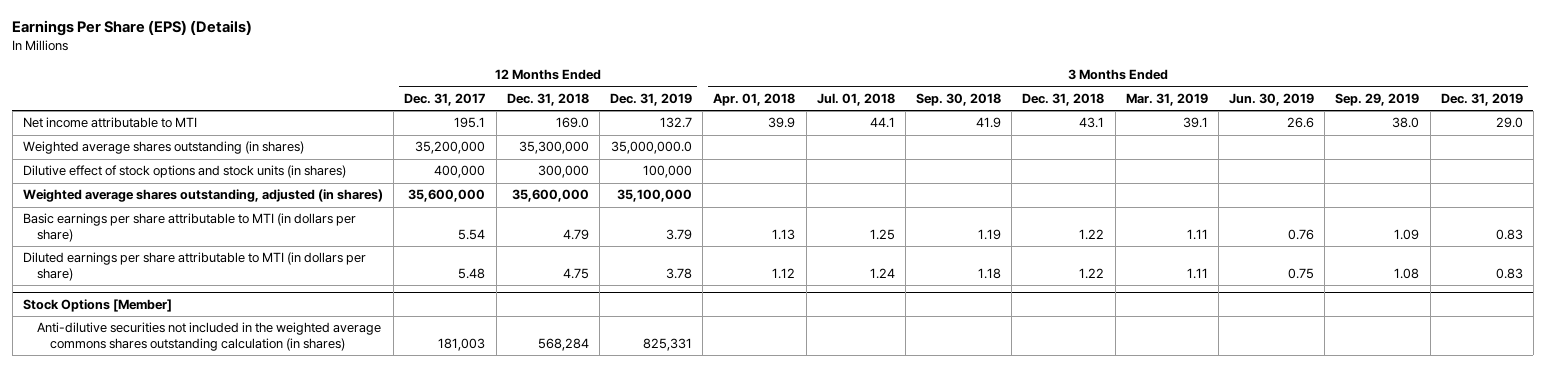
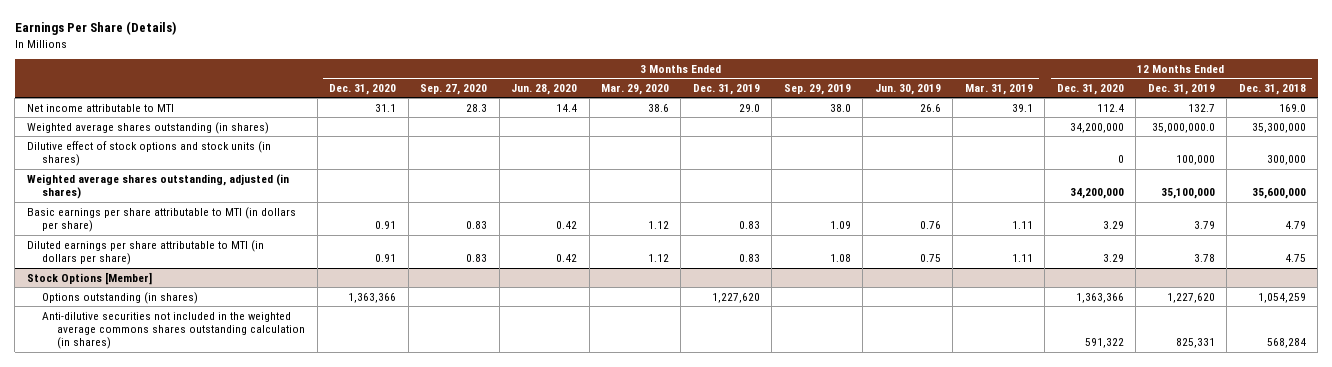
[12,20,253,37] Earnings Per Share (EPS) (Details) -> [14,21,176,36] Earnings Per Share (Details)
[404,93,486,107] Dec. 31, 2017 -> none
[713,93,796,107] Apr. 01, 2018 -> none
[816,93,895,107] Jul. 01, 2018 -> none
[916,93,1002,107] Sep. 30, 2018 -> none
[1022,93,1105,107] Dec. 31, 2018 -> none
none -> [329,83,397,95] Dec. 31, 2020
none -> [420,83,488,95] Sep. 27, 2020
none -> [511,83,578,95] Jun. 28, 2020
none -> [600,83,669,95] Mar. 29, 2020
none -> [1056,83,1124,95] Dec. 31, 2020
none -> [41,291,198,304] Options outstanding (in shares)

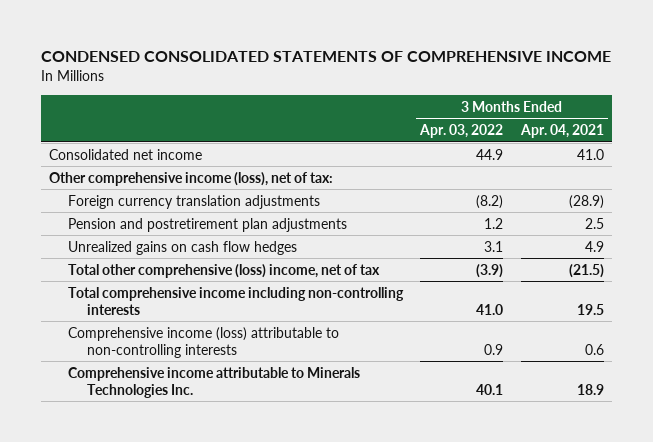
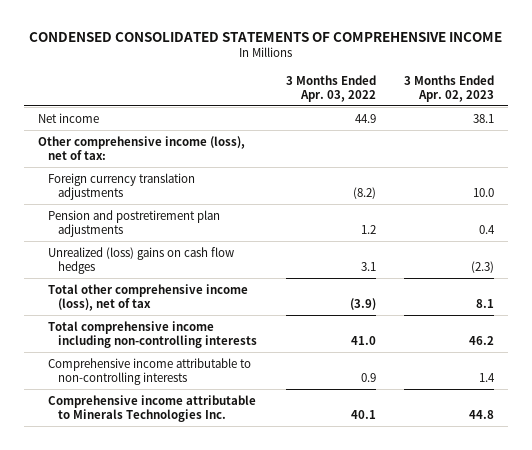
[519,124,604,139] Apr. 04, 2021 -> none
none -> [404,74,495,102] 3 Months Ended Apr. 02, 2023
[49,148,203,160] Consolidated net income -> [38,112,100,123] Net income
[68,240,298,255] Unrealized gains on cash flow hedges -> [48,246,235,274] Unrealized (loss) gains on cash flow hedges
[68,263,381,278] Total other comprehensive (loss) income, net of tax -> [48,283,249,311] Total other comprehensive income (loss), net of tax
[68,326,340,358] Comprehensive income (loss) attributable to non-controlling interests -> [48,357,252,385] Comprehensive income attributable to non-controlling interests

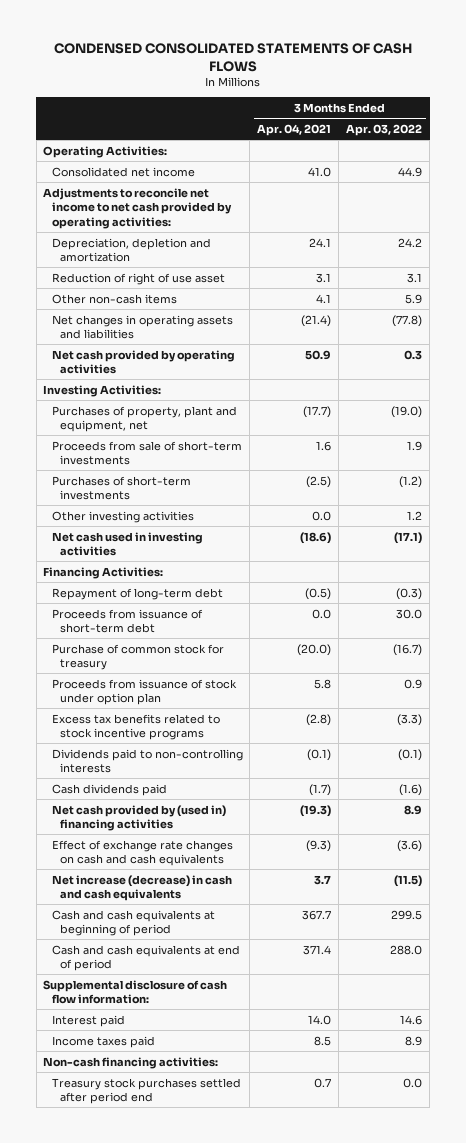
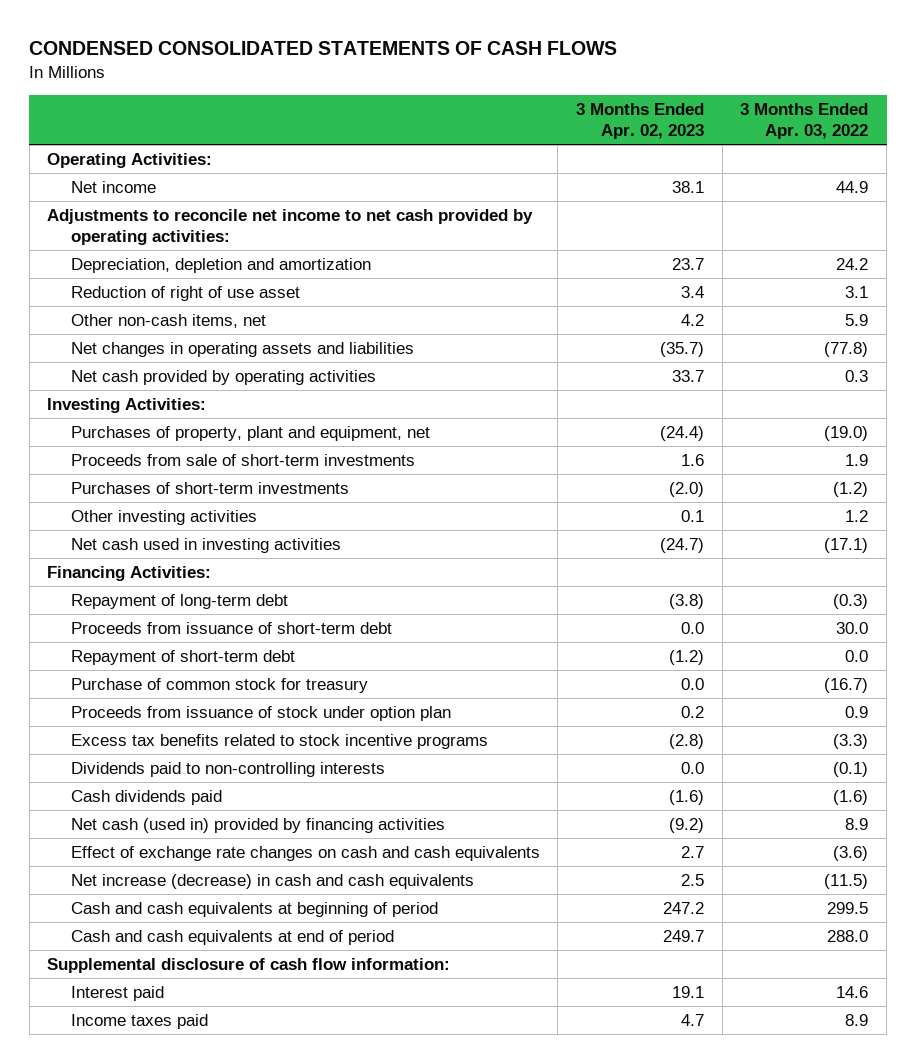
[257,123,332,136] Apr. 04, 2021 -> none
none -> [576,103,705,140] 3 Months Ended Apr. 02, 2023
[51,166,195,177] Consolidated net income -> [70,180,156,193] Net income
[51,293,177,304] Other non-cash items -> [70,313,266,328] Other non-cash items, net
none -> [70,649,295,665] Repayment of short-term debt
[51,804,226,832] Net cash provided by (used in) financing activities -> [70,817,445,833] Net cash (used in) provided by financing activities
[43,1056,219,1069] Non-cash financing activities: -> none
[51,1077,241,1105] Treasury stock purchases settled after period end -> none

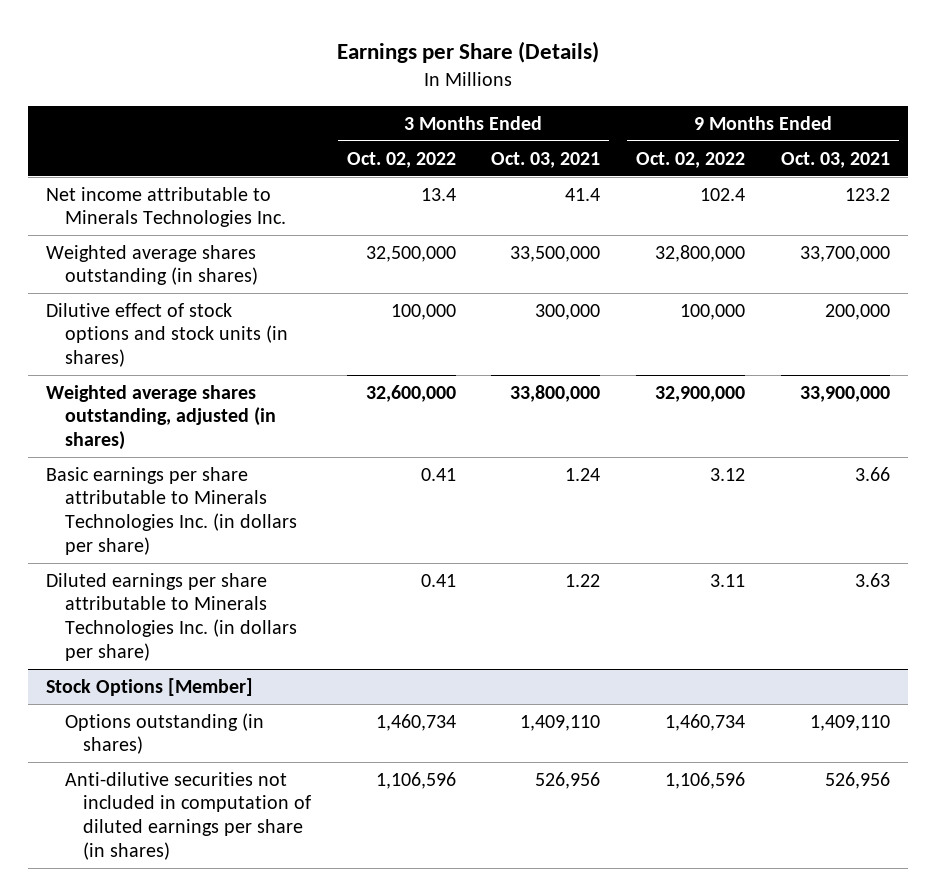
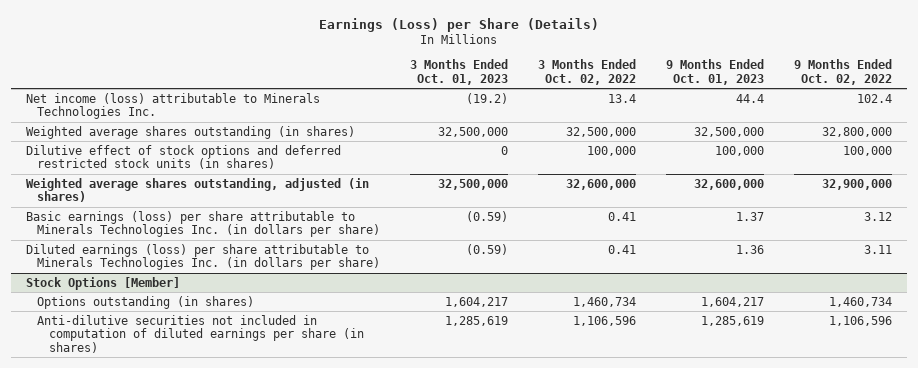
[337,41,600,64] Earnings per Share (Details) -> [319,17,600,32] Earnings (Loss) per Share (Details)
[491,151,601,168] Oct. 03, 2021 -> none
[781,151,891,168] Oct. 03, 2021 -> none
none -> [410,59,509,85] 3 Months Ended Oct. 01, 2023
none -> [666,59,765,85] 9 Months Ended Oct. 01, 2023
[46,186,286,228] Net income attributable to Minerals Technologies Inc. -> [26,92,321,120] Net income (loss) attributable to Minerals Technologies Inc.
[46,302,288,368] Dilutive effect of stock options and stock units (in shares) -> [26,144,342,170] Dilutive effect of stock options and deferred restricted stock units (in shares)
[46,466,297,555] Basic earnings per share attributable to Minerals Technologies Inc. (in dollars per share) -> [26,210,381,238] Basic earnings (loss) per share attributable to Minerals Technologies Inc. (in dollars per share)
[46,572,297,661] Diluted earnings per share attributable to Minerals Technologies Inc. (in dollars per share) -> [26,243,381,271] Diluted earnings (loss) per share attributable to Minerals Technologies Inc. (in dollars per share)

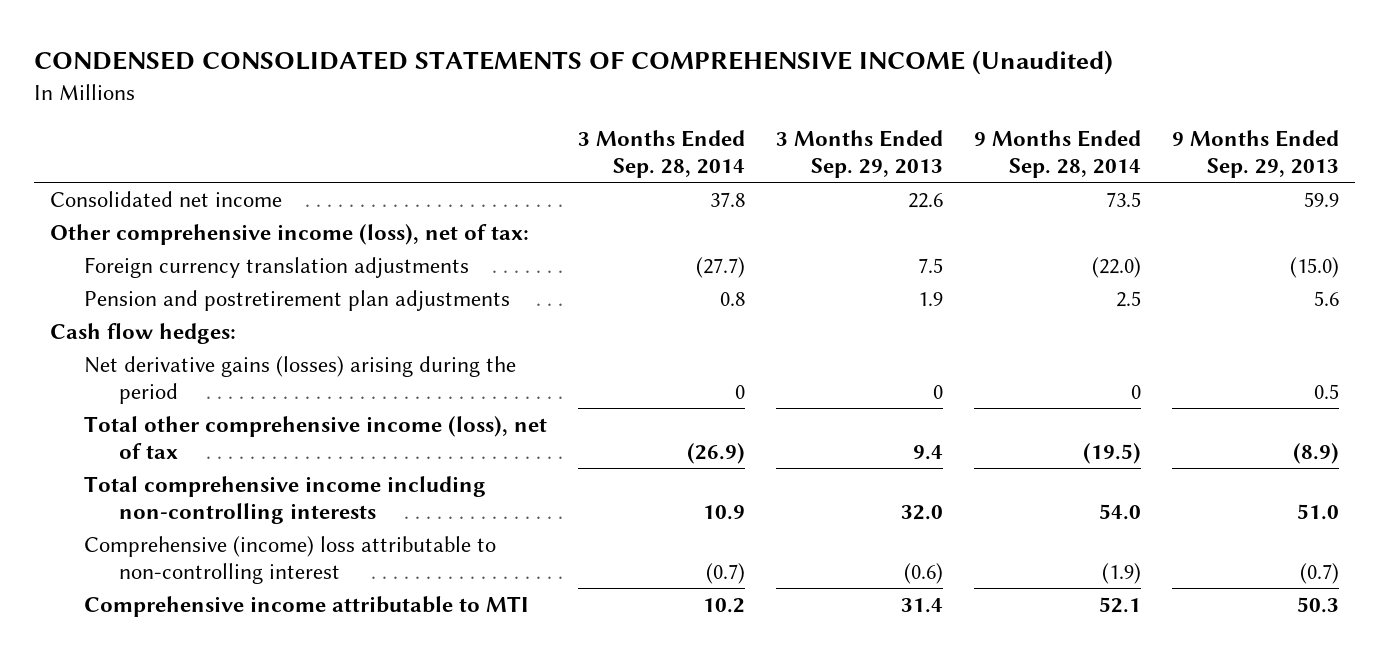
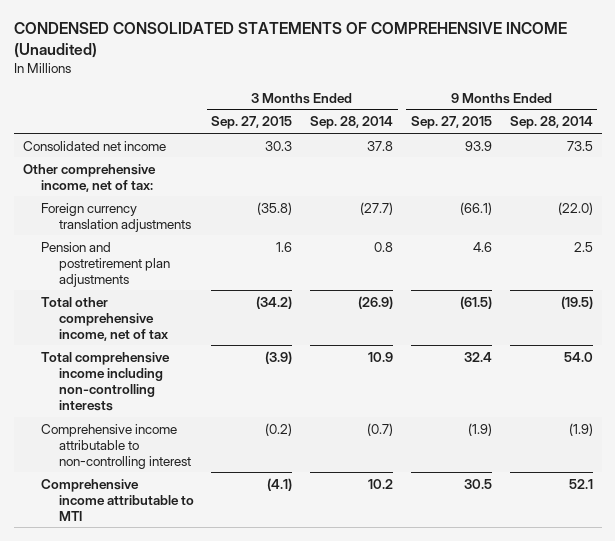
[776,130,944,179] 3 Months Ended Sep. 29, 2013 -> none
[1172,130,1340,179] 9 Months Ended Sep. 29, 2013 -> none
none -> [211,116,293,130] Sep. 27, 2015
none -> [410,116,492,130] Sep. 27, 2015
[49,223,529,245] Other comprehensive income (loss), net of tax: -> [22,163,156,192] Other comprehensive income, net of tax:
[49,322,236,344] Cash flow hedges: -> none
[84,355,517,404] Net derivative gains (losses) arising during the period -> none
[84,415,548,459] Total other comprehensive income (loss), net of tax -> [40,296,168,341] Total other comprehensive income, net of tax
[84,535,497,584] Comprehensive (income) loss attributable to non-controlling interest -> [40,423,191,469] Comprehensive income attributable to non-controlling interest

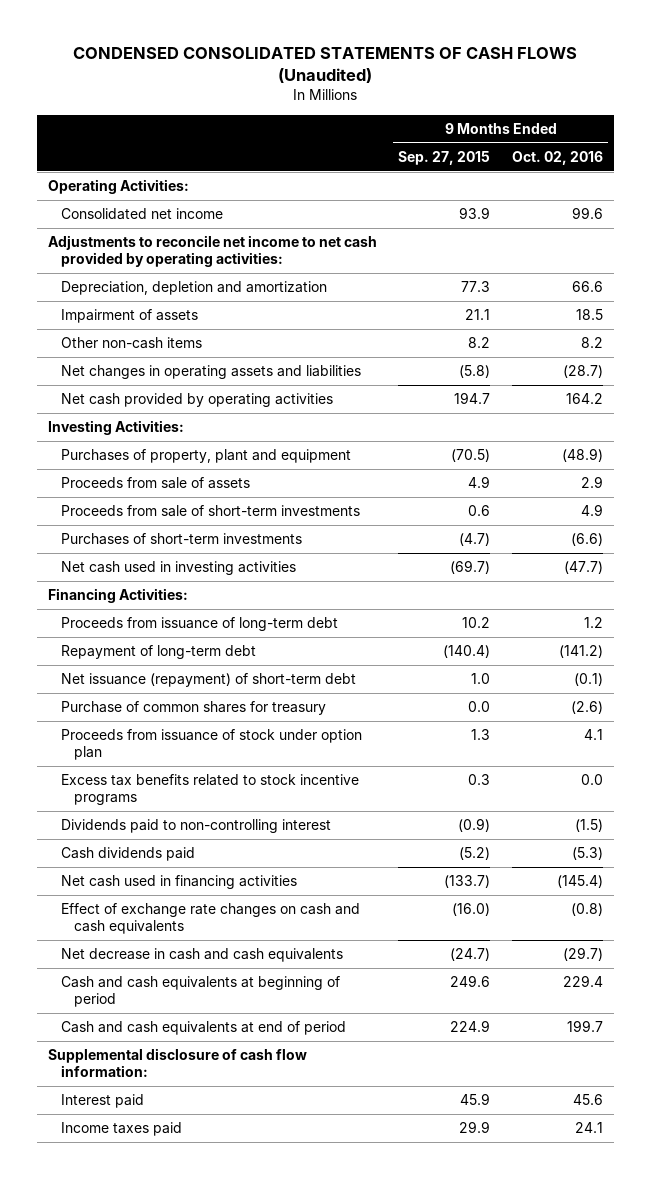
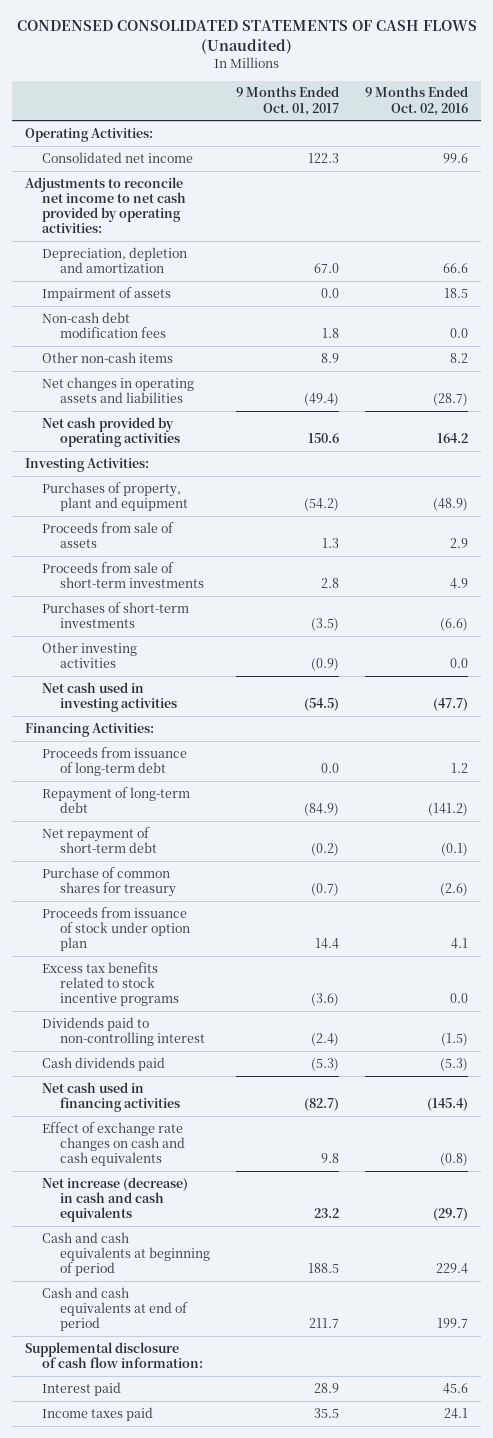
[398,150,491,165] Sep. 27, 2015 -> none
none -> [235,86,339,116] 9 Months Ended Oct. 01, 2017
none -> [42,311,166,339] Non-cash debt modification fees
none -> [42,641,138,669] Other investing activities
[60,673,356,688] Net issuance (repayment) of short-term debt -> [42,826,157,854] Net repayment of short-term debt
[60,948,343,963] Net decrease in cash and cash equivalents -> [42,1176,189,1223] Net increase (decrease) in cash and cash equivalents

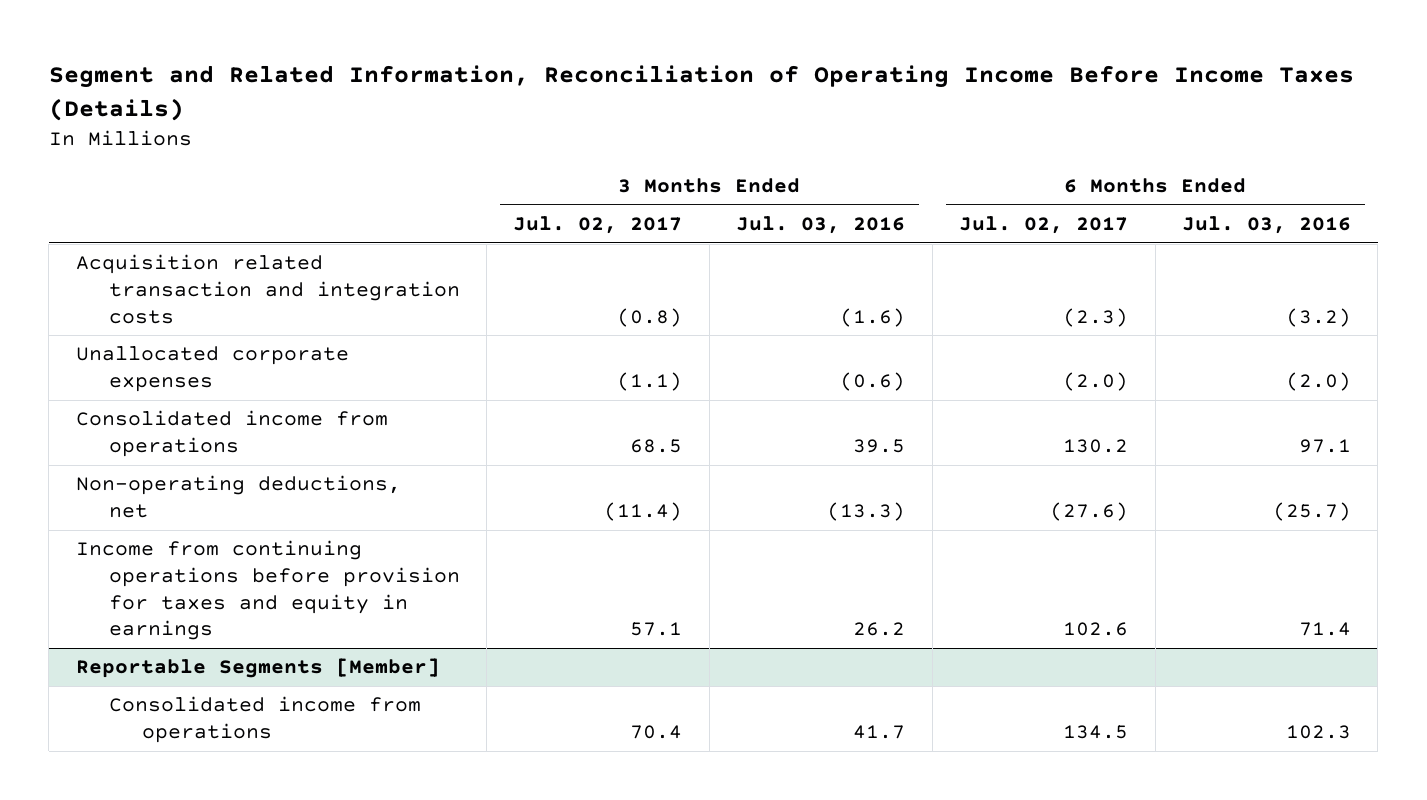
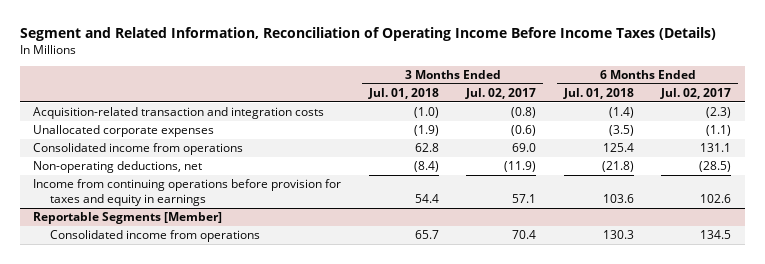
[736,216,906,235] Jul. 03, 2016 -> none
[1182,216,1352,235] Jul. 03, 2016 -> none
none -> [367,88,439,100] Jul. 01, 2018
none -> [562,88,634,100] Jul. 01, 2018
[75,254,460,324] Acquisition related transaction and integration costs -> [33,107,325,120] Acquisition-related transaction and integration costs
[617,372,683,392] (1.1) -> [511,125,537,137] (0.6)
[1063,372,1129,392] (2.0) -> [706,125,732,137] (1.1)
[630,439,683,454] 68.5 -> [512,143,537,153] 69.0
[1063,439,1129,454] 130.2 -> [700,143,732,153] 131.1
[604,502,683,522] (11.4) -> [504,161,537,173] (11.9)
[1050,502,1129,522] (27.6) -> [699,161,732,173] (28.5)

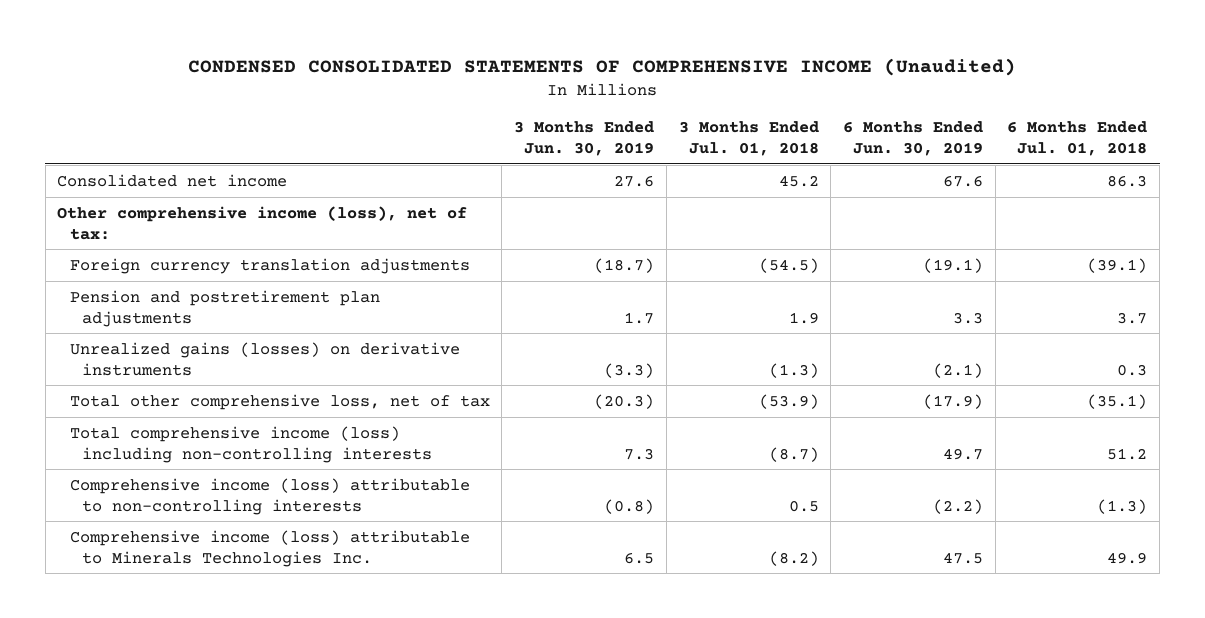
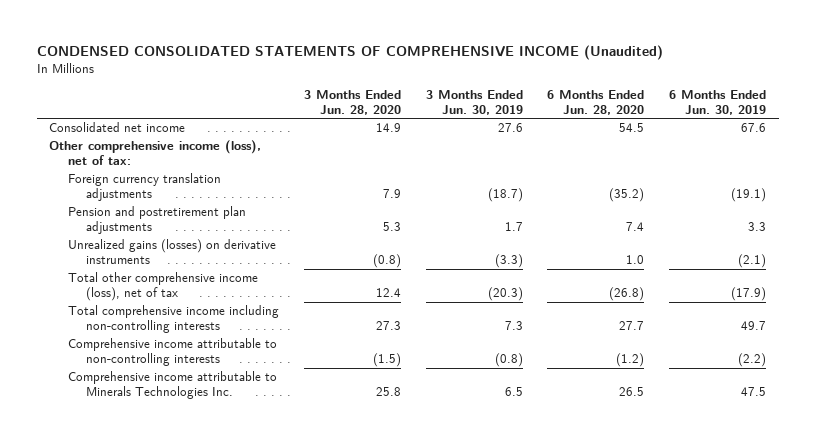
[678,121,819,157] 3 Months Ended Jul. 01, 2018 -> none
[1007,121,1148,157] 6 Months Ended Jul. 01, 2018 -> none
none -> [303,89,401,115] 3 Months Ended Jun. 28, 2020
none -> [547,89,645,115] 6 Months Ended Jun. 28, 2020
[69,393,490,410] Total other comprehensive loss, net of tax -> [67,272,258,302] Total other comprehensive income (loss), net of tax
[69,425,432,463] Total comprehensive income (loss) including non-controlling interests -> [67,305,279,334] Total comprehensive income including non-controlling interests
[69,477,470,515] Comprehensive income (loss) attributable to non-controlling interests -> [67,338,277,367] Comprehensive income attributable to non-controlling interests
[69,529,470,567] Comprehensive income (loss) attributable to Minerals Technologies Inc. -> [67,371,277,400] Comprehensive income attributable to Minerals Technologies Inc.

